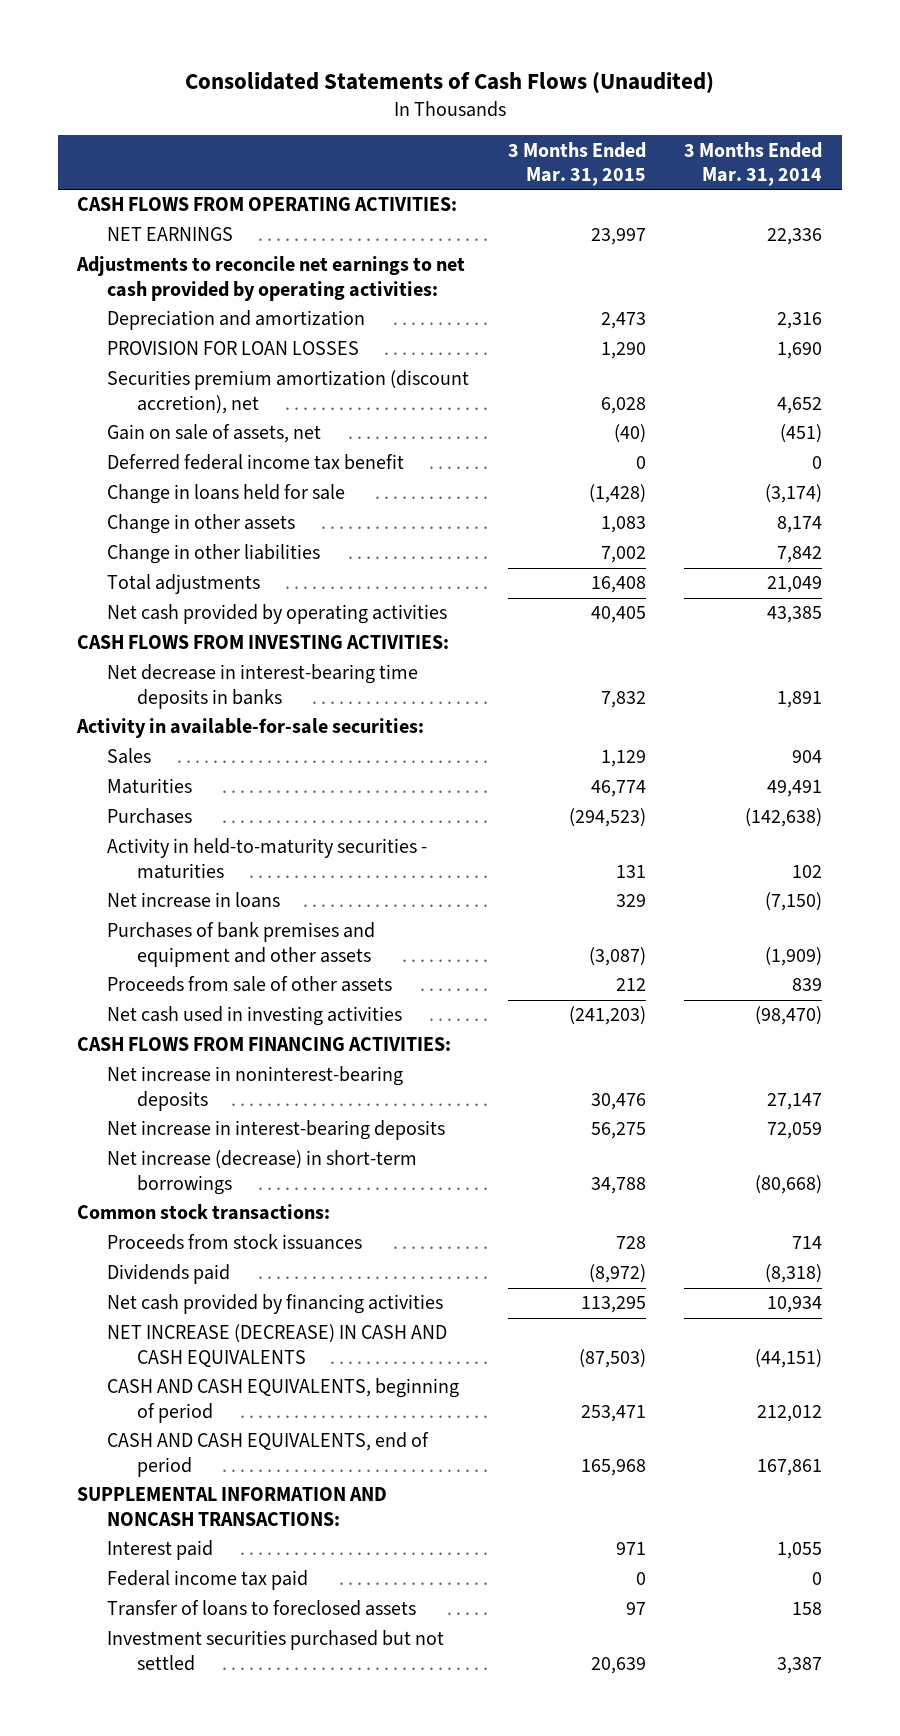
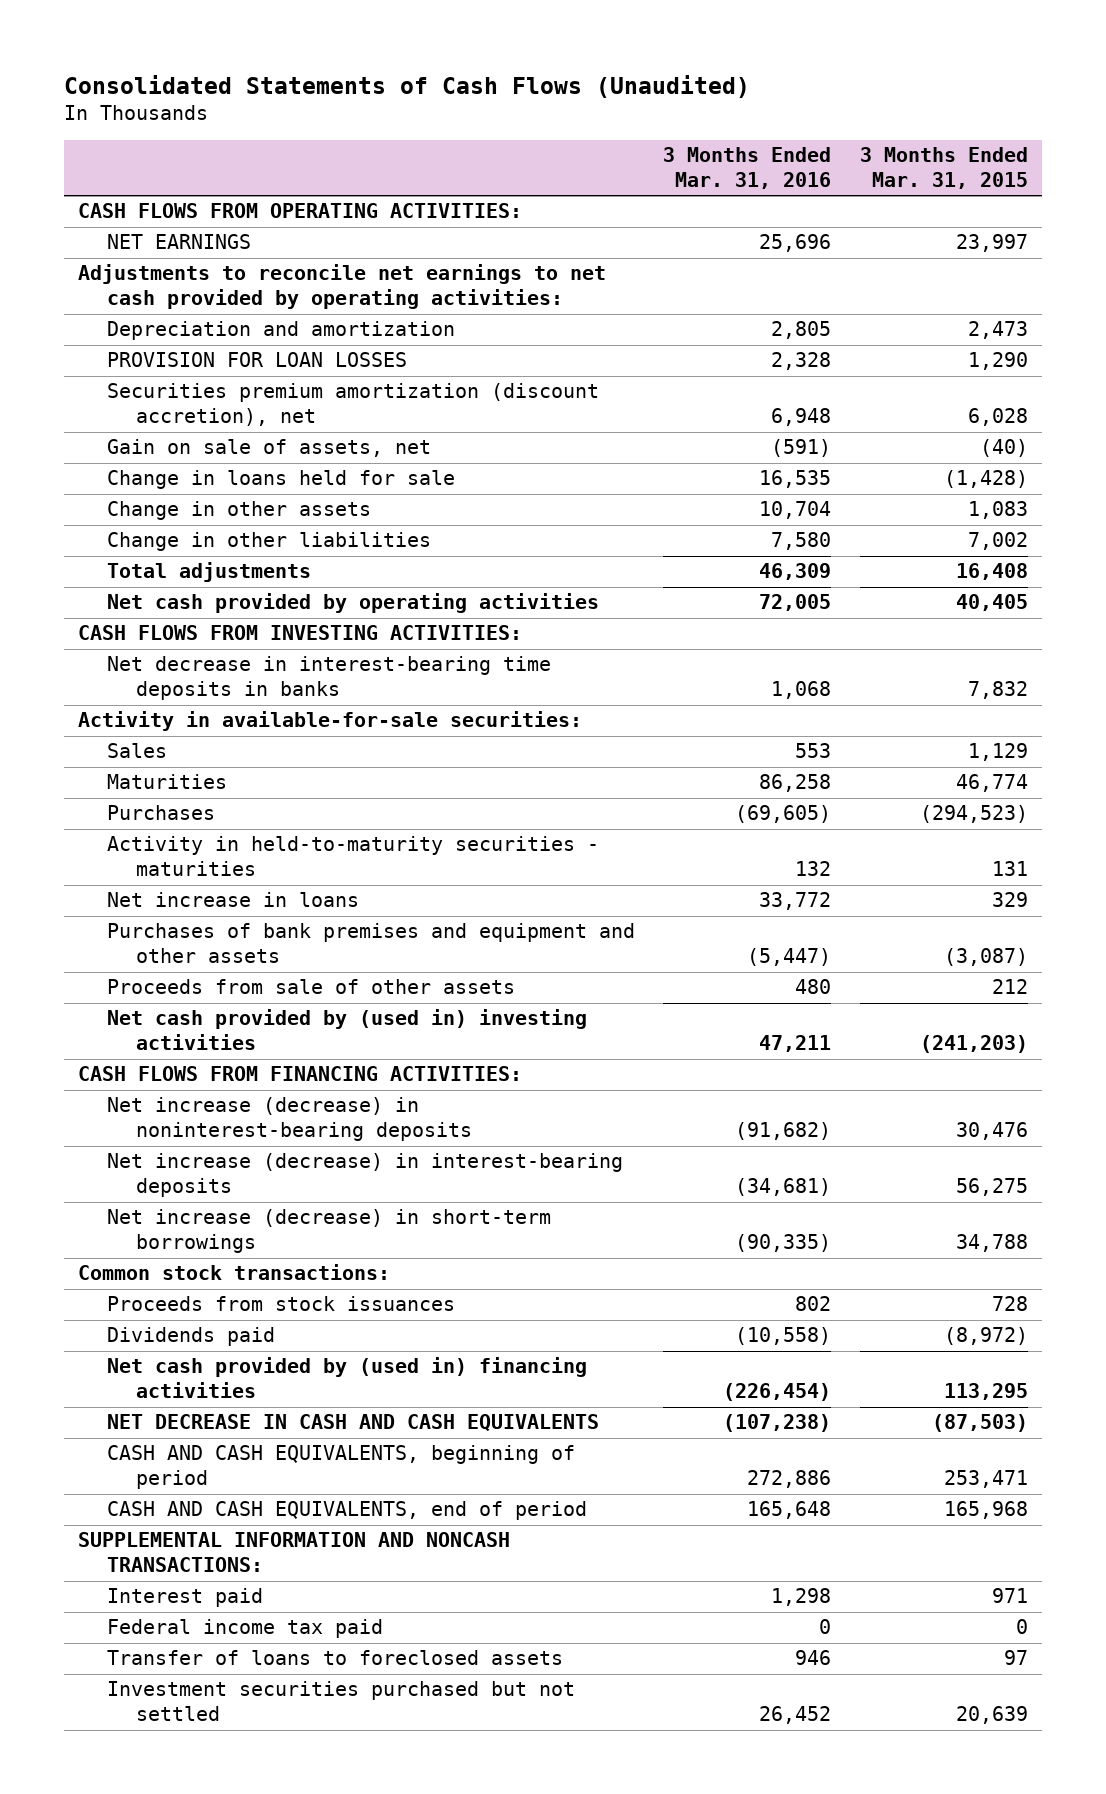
[684,141,823,187] 3 Months Ended Mar. 31, 2014 -> none
none -> [663,147,832,189] 3 Months Ended Mar. 31, 2016
[107,454,405,471] Deferred federal income tax benefit -> none
[107,1006,403,1027] Net cash used in investing activities -> [107,1009,588,1051] Net cash provided by (used in) investing activities
[107,1066,404,1111] Net increase in noninterest-bearing deposits -> [107,1097,472,1142] Net increase (decrease) in noninterest-bearing deposits
[107,1120,446,1141] Net increase in interest-bearing deposits -> [107,1153,624,1198] Net increase (decrease) in interest-bearing deposits
[107,1294,444,1315] Net cash provided by financing activities -> [107,1357,588,1399] Net cash provided by (used in) financing activities
[107,1324,448,1367] NET INCREASE (DECREASE) IN CASH AND CASH EQUIVALENTS -> [107,1414,600,1432] NET DECREASE IN CASH AND CASH EQUIVALENTS

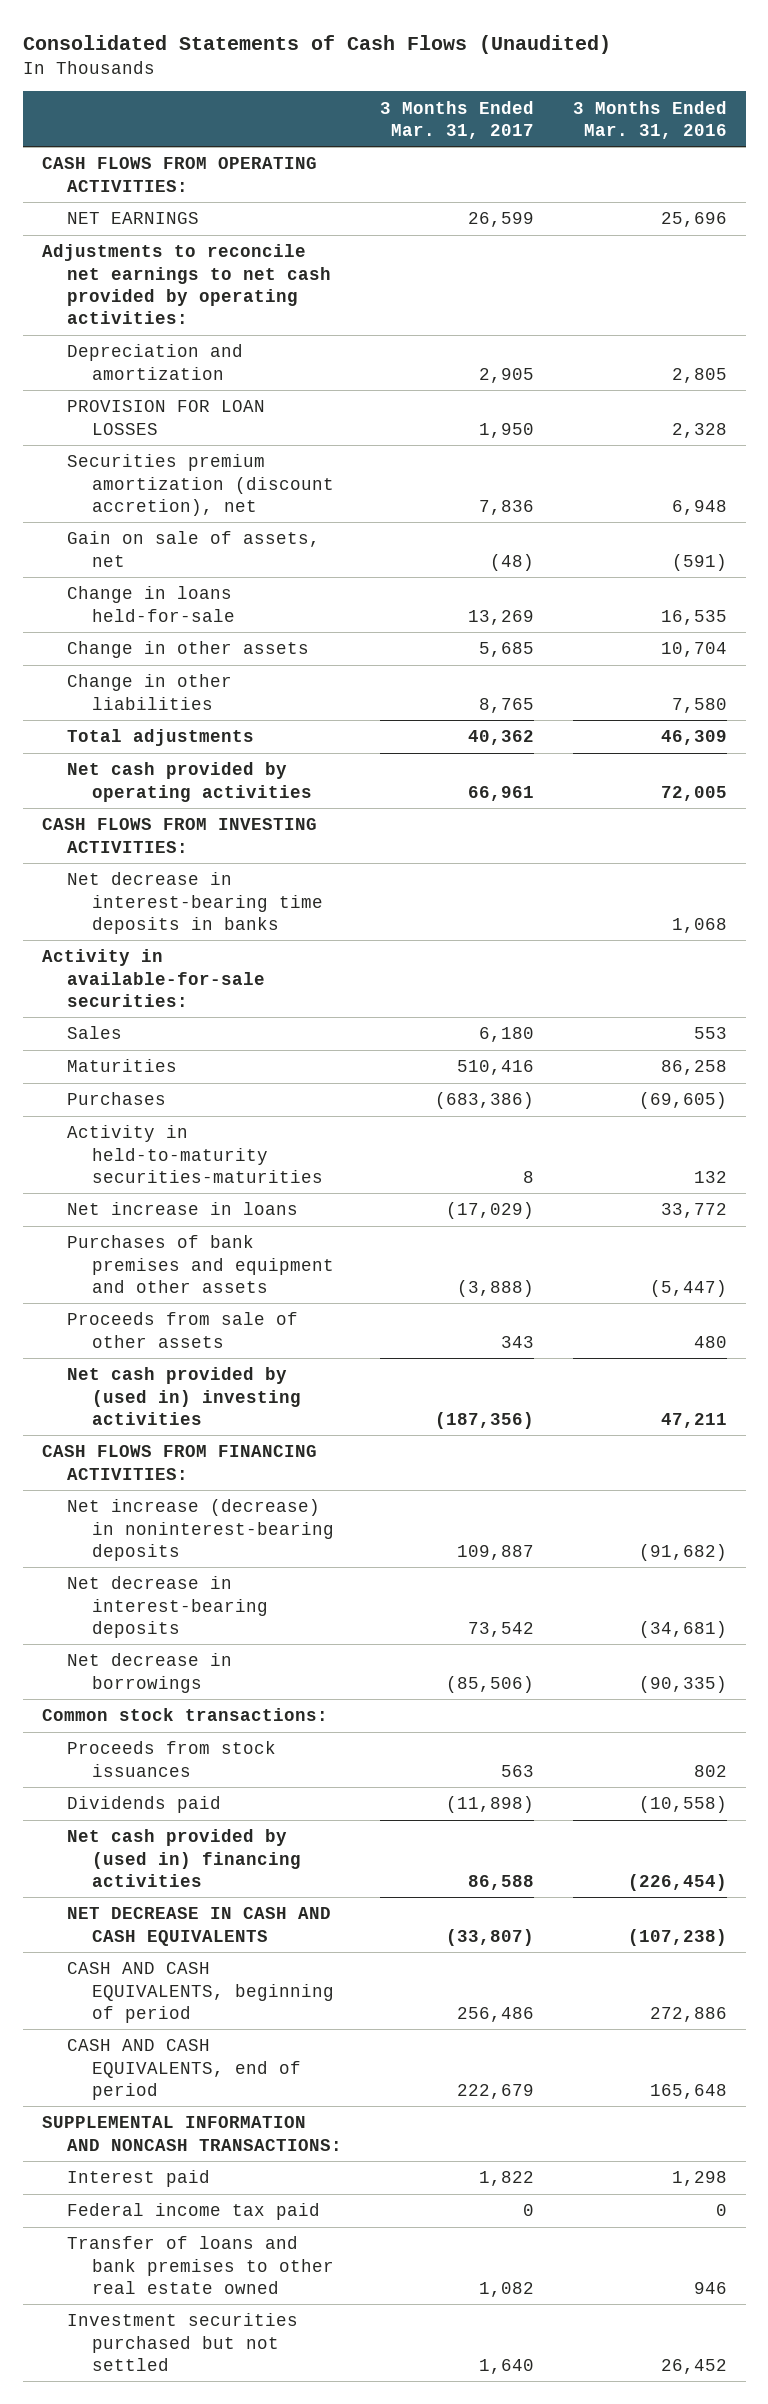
[859,147,1028,189] 3 Months Ended Mar. 31, 2015 -> none
none -> [380,100,535,139] 3 Months Ended Mar. 31, 2017
[107,470,456,490] Change in loans held for sale -> [66,586,236,622] Change in loans held-for-sale
[107,836,600,877] Activity in held-to-maturity securities - maturities -> [66,1125,324,1183] Activity in held-to-maturity securities-maturities
[107,1153,624,1198] Net increase (decrease) in interest-bearing deposits -> [66,1576,269,1638] Net decrease in interest-bearing deposits
[107,1209,552,1254] Net increase (decrease) in short-term borrowings -> [66,1653,232,1693] Net decrease in borrowings
[107,1650,564,1666] Transfer of loans to foreclosed assets -> [66,2236,335,2294] Transfer of loans and bank premises to other real estate owned

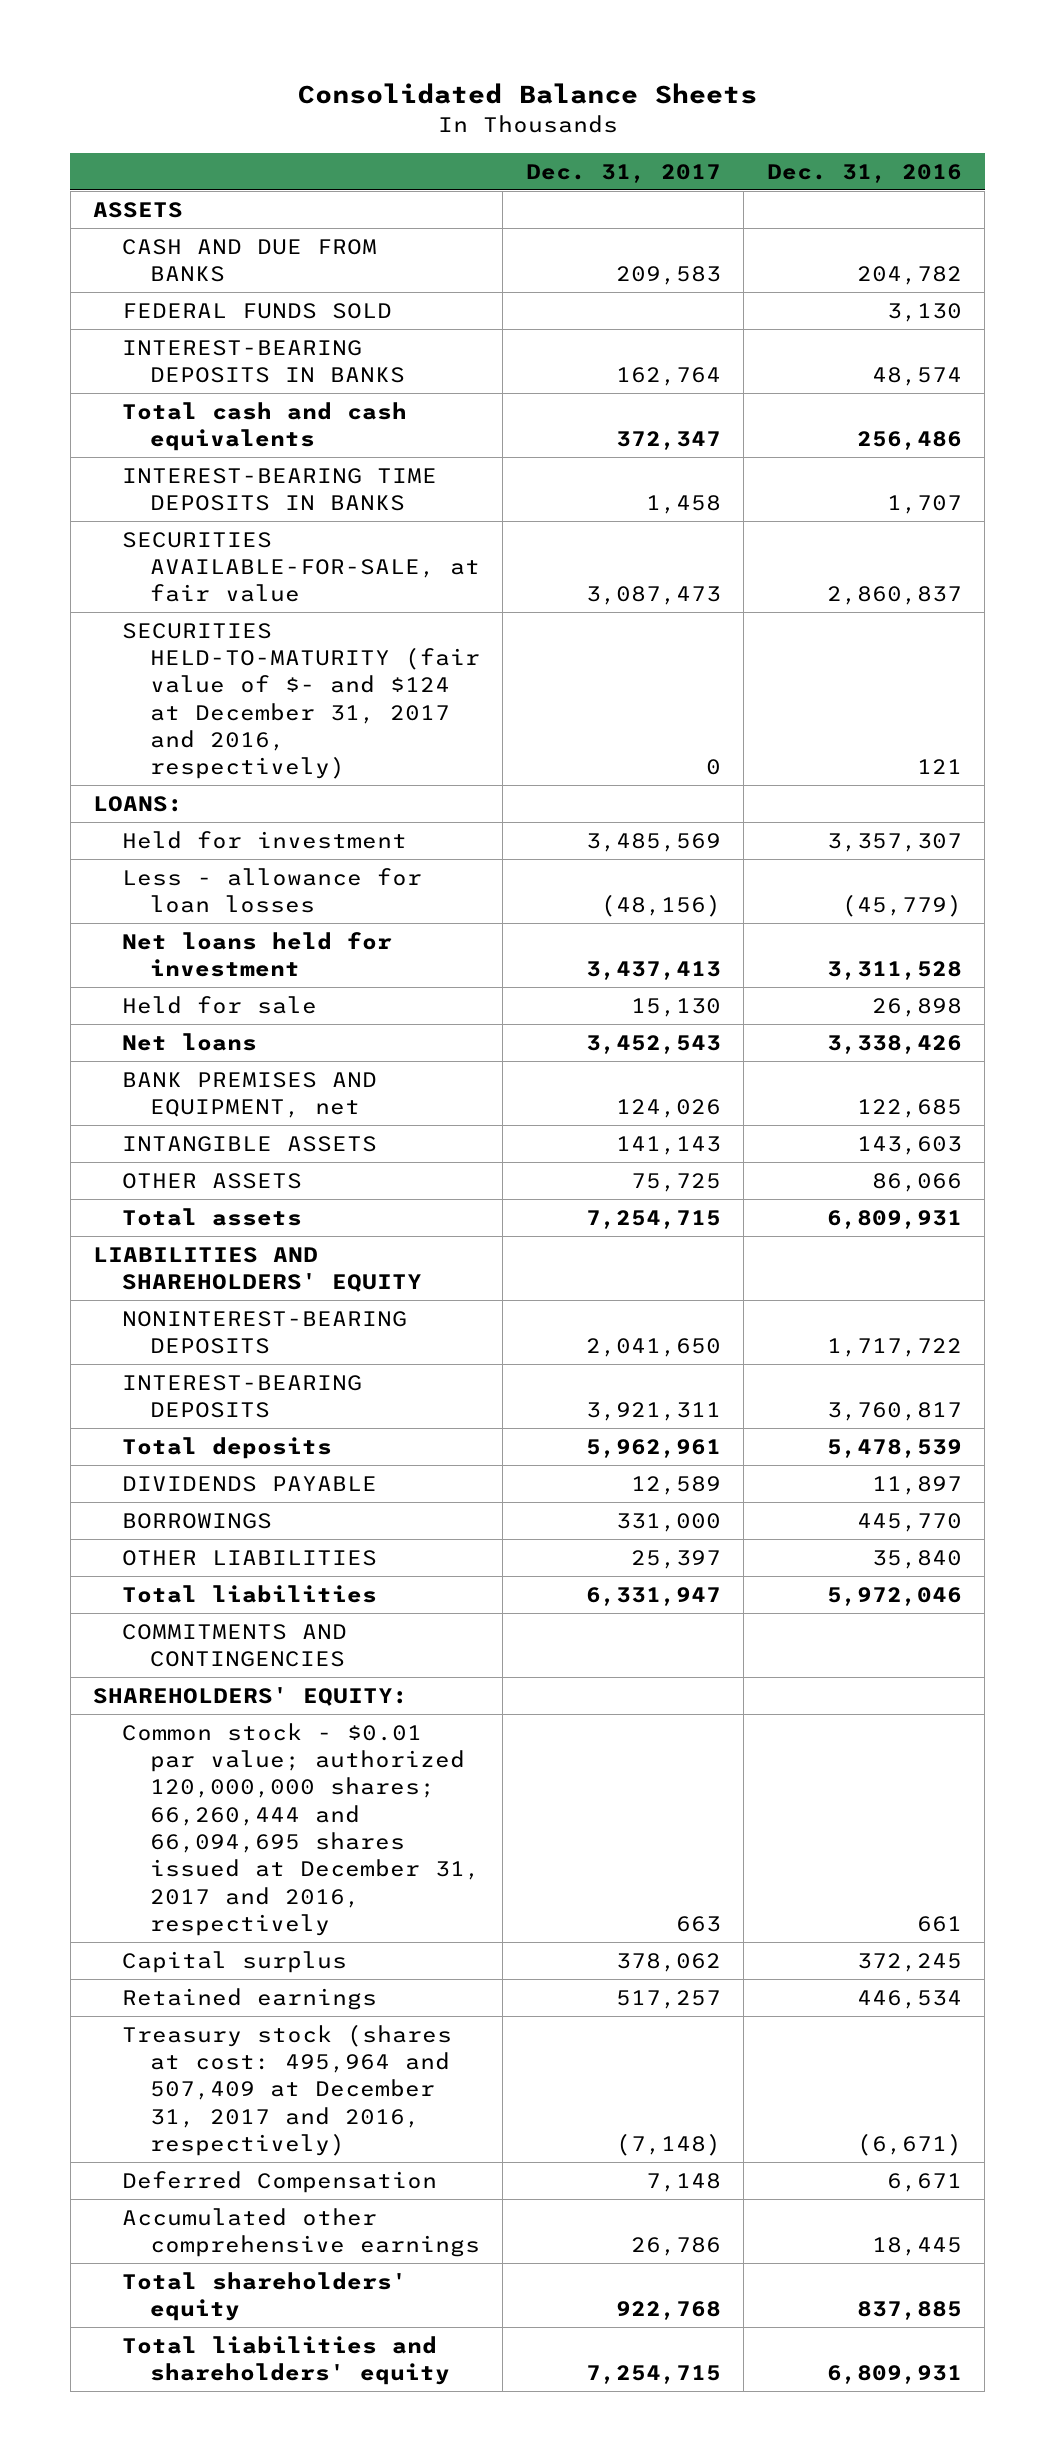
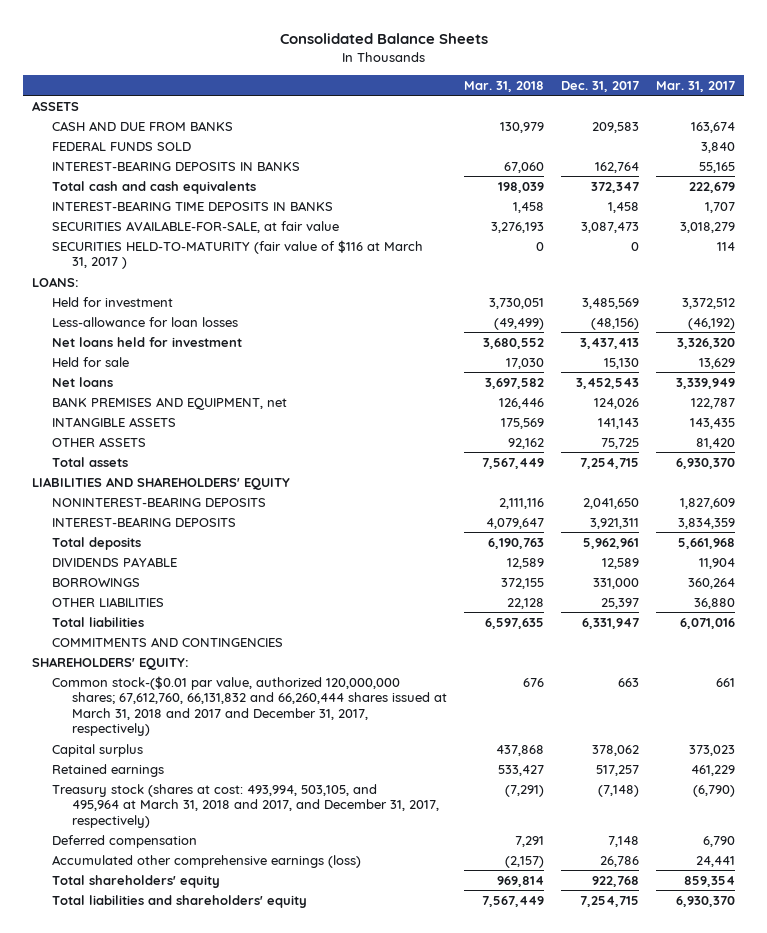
[766,163,962,183] Dec. 31, 2016 -> none
none -> [464,80,545,92] Mar. 31, 2018
none -> [656,80,736,92] Mar. 31, 2017
[121,622,481,780] SECURITIES HELD-TO-MATURITY (fair value of $- and $124 at December 31, 2017 and 2016, respectively) -> [52,239,424,270] SECURITIES HELD-TO-MATURITY (fair value of $116 at March 31, 2017 )
[121,867,422,914] Less - allowance for loan losses -> [52,316,239,327] Less-allowance for loan losses
[121,1722,481,1937] Common stock - $0.01 par value; authorized 120,000,000 shares; 66,260,444 and 66,094,695 shares issued at December 31, 2017 and 2016, respectively -> [52,675,448,737] Common stock-($0.01 par value, authorized 120,000,000 shares; 67,612,760, 66,131,832 and 66,260,444 shares issued at March 31, 2018 and 2017 and December 31, 2017, respectively)
[121,2023,452,2157] Treasury stock (shares at cost: 495,964 and 507,409 at December 31, 2017 and 2016, respectively) -> [52,783,440,828] Treasury stock (shares at cost: 493,994, 503,105, and 495,964 at March 31, 2018 and 2017, and December 31, 2017, respectively)
[121,2170,437,2193] Deferred Compensation -> [52,834,198,848] Deferred compensation
[121,2207,481,2258] Accumulated other comprehensive earnings -> [52,854,362,868] Accumulated other comprehensive earnings (loss)

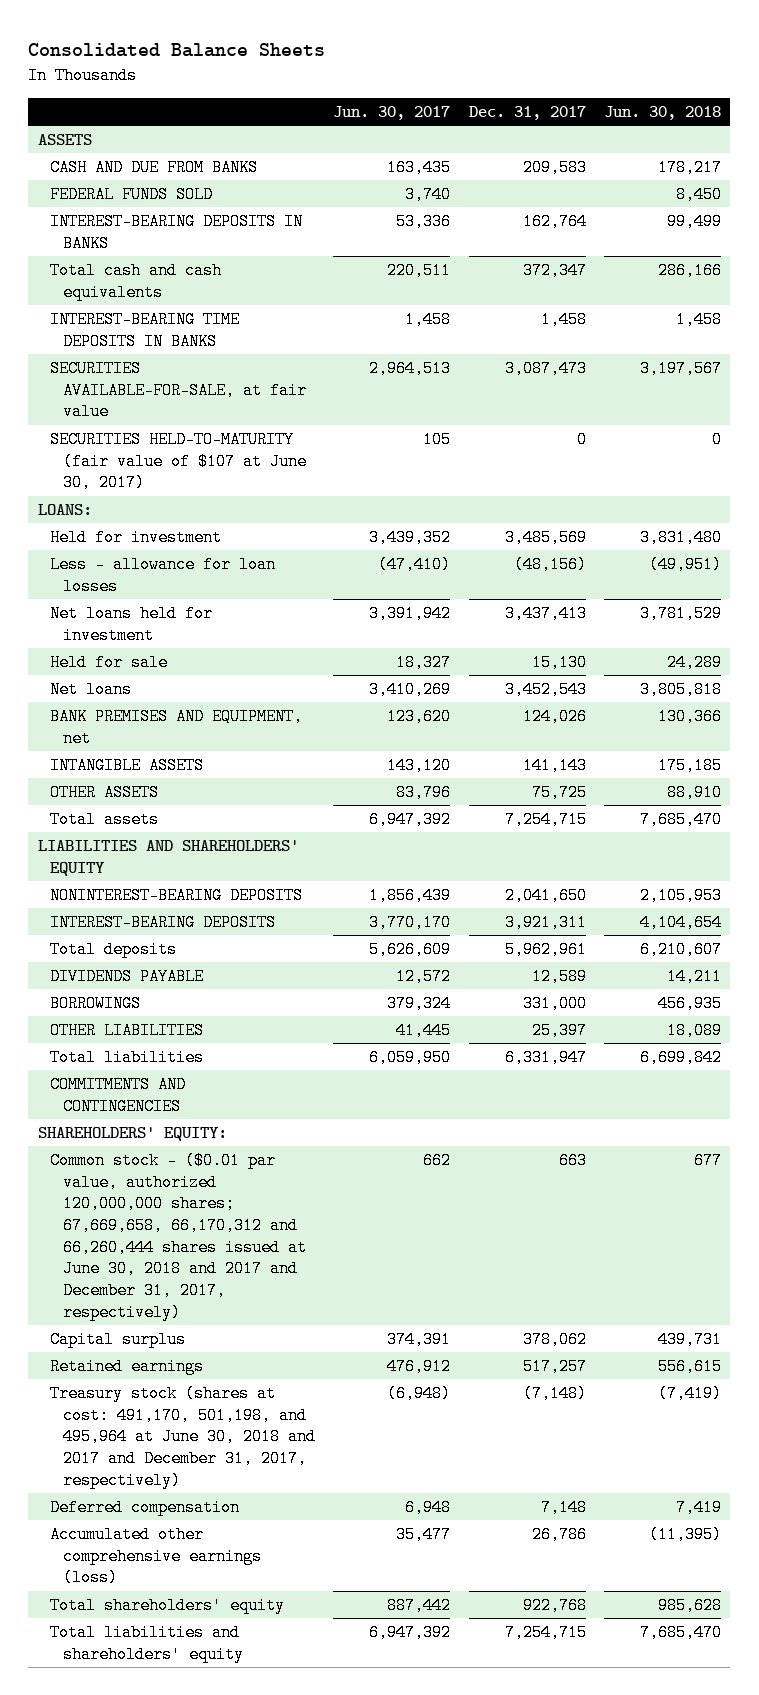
[464,80,545,92] Mar. 31, 2018 -> none
[656,80,736,92] Mar. 31, 2017 -> none
none -> [333,106,451,121] Jun. 30, 2017
none -> [603,106,721,121] Jun. 30, 2018
[52,239,424,270] SECURITIES HELD-TO-MATURITY (fair value of $116 at March 31, 2017 ) -> [50,431,308,492] SECURITIES HELD-TO-MATURITY (fair value of $107 at June 30, 2017)
[52,316,239,327] Less-allowance for loan losses -> [50,556,277,595] Less - allowance for loan losses
[52,675,448,737] Common stock-($0.01 par value, authorized 120,000,000 shares; 67,612,760, 66,131,832 and 66,260,444 shares issued at March 31, 2018 and 2017 and December 31, 2017, respectively) -> [50,1152,308,1321] Common stock - ($0.01 par value, authorized 120,000,000 shares; 67,669,658, 66,170,312 and 66,260,444 shares issued at June 30, 2018 and 2017 and December 31, 2017, respectively)
[52,783,440,828] Treasury stock (shares at cost: 493,994, 503,105, and 495,964 at March 31, 2018 and 2017, and December 31, 2017, respectively) -> [50,1385,317,1489] Treasury stock (shares at cost: 491,170, 501,198, and 495,964 at June 30, 2018 and 2017 and December 31, 2017, respectively)

